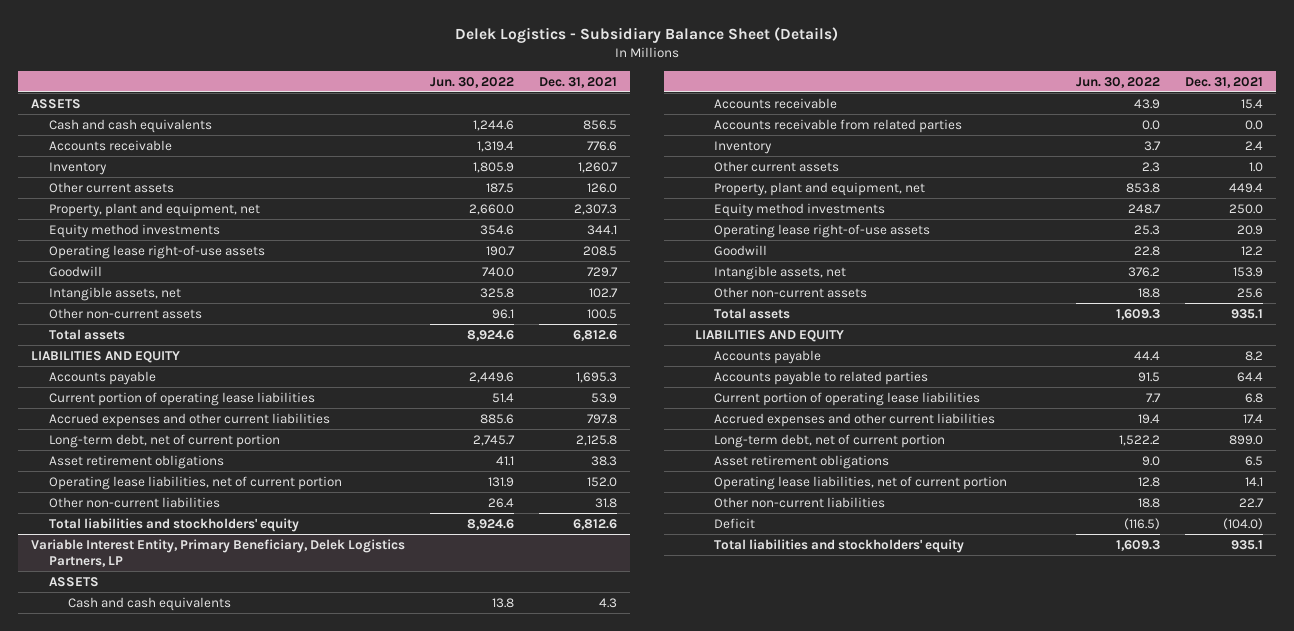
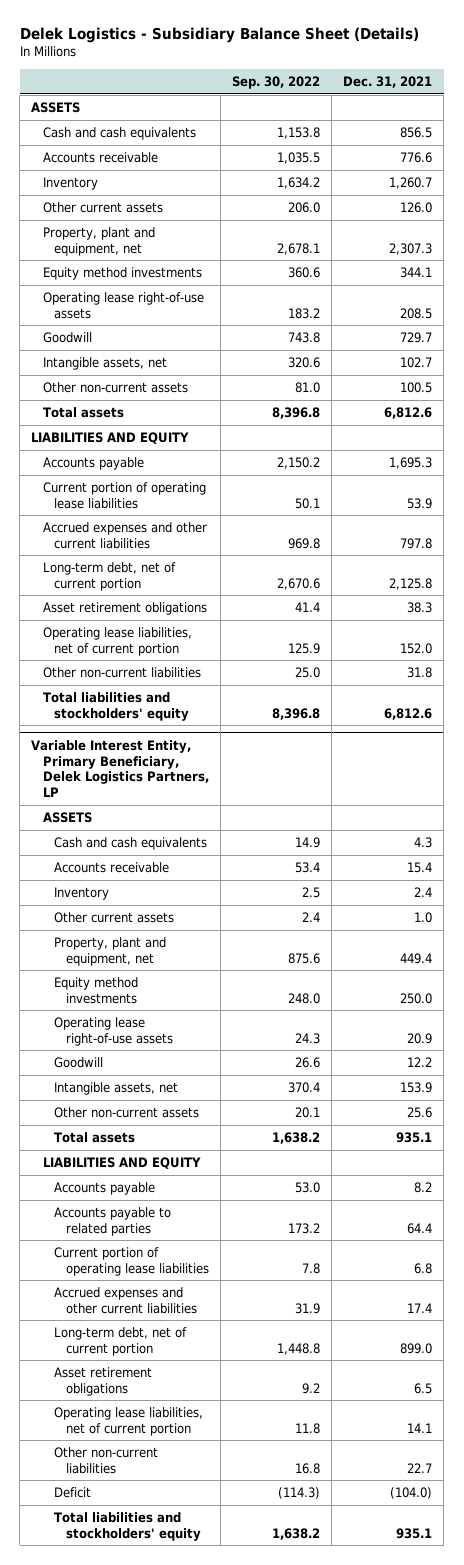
[429,76,514,88] Jun. 30, 2022 -> none
none -> [231,75,320,89] Sep. 30, 2022
[713,118,962,133] Accounts receivable from related parties -> none

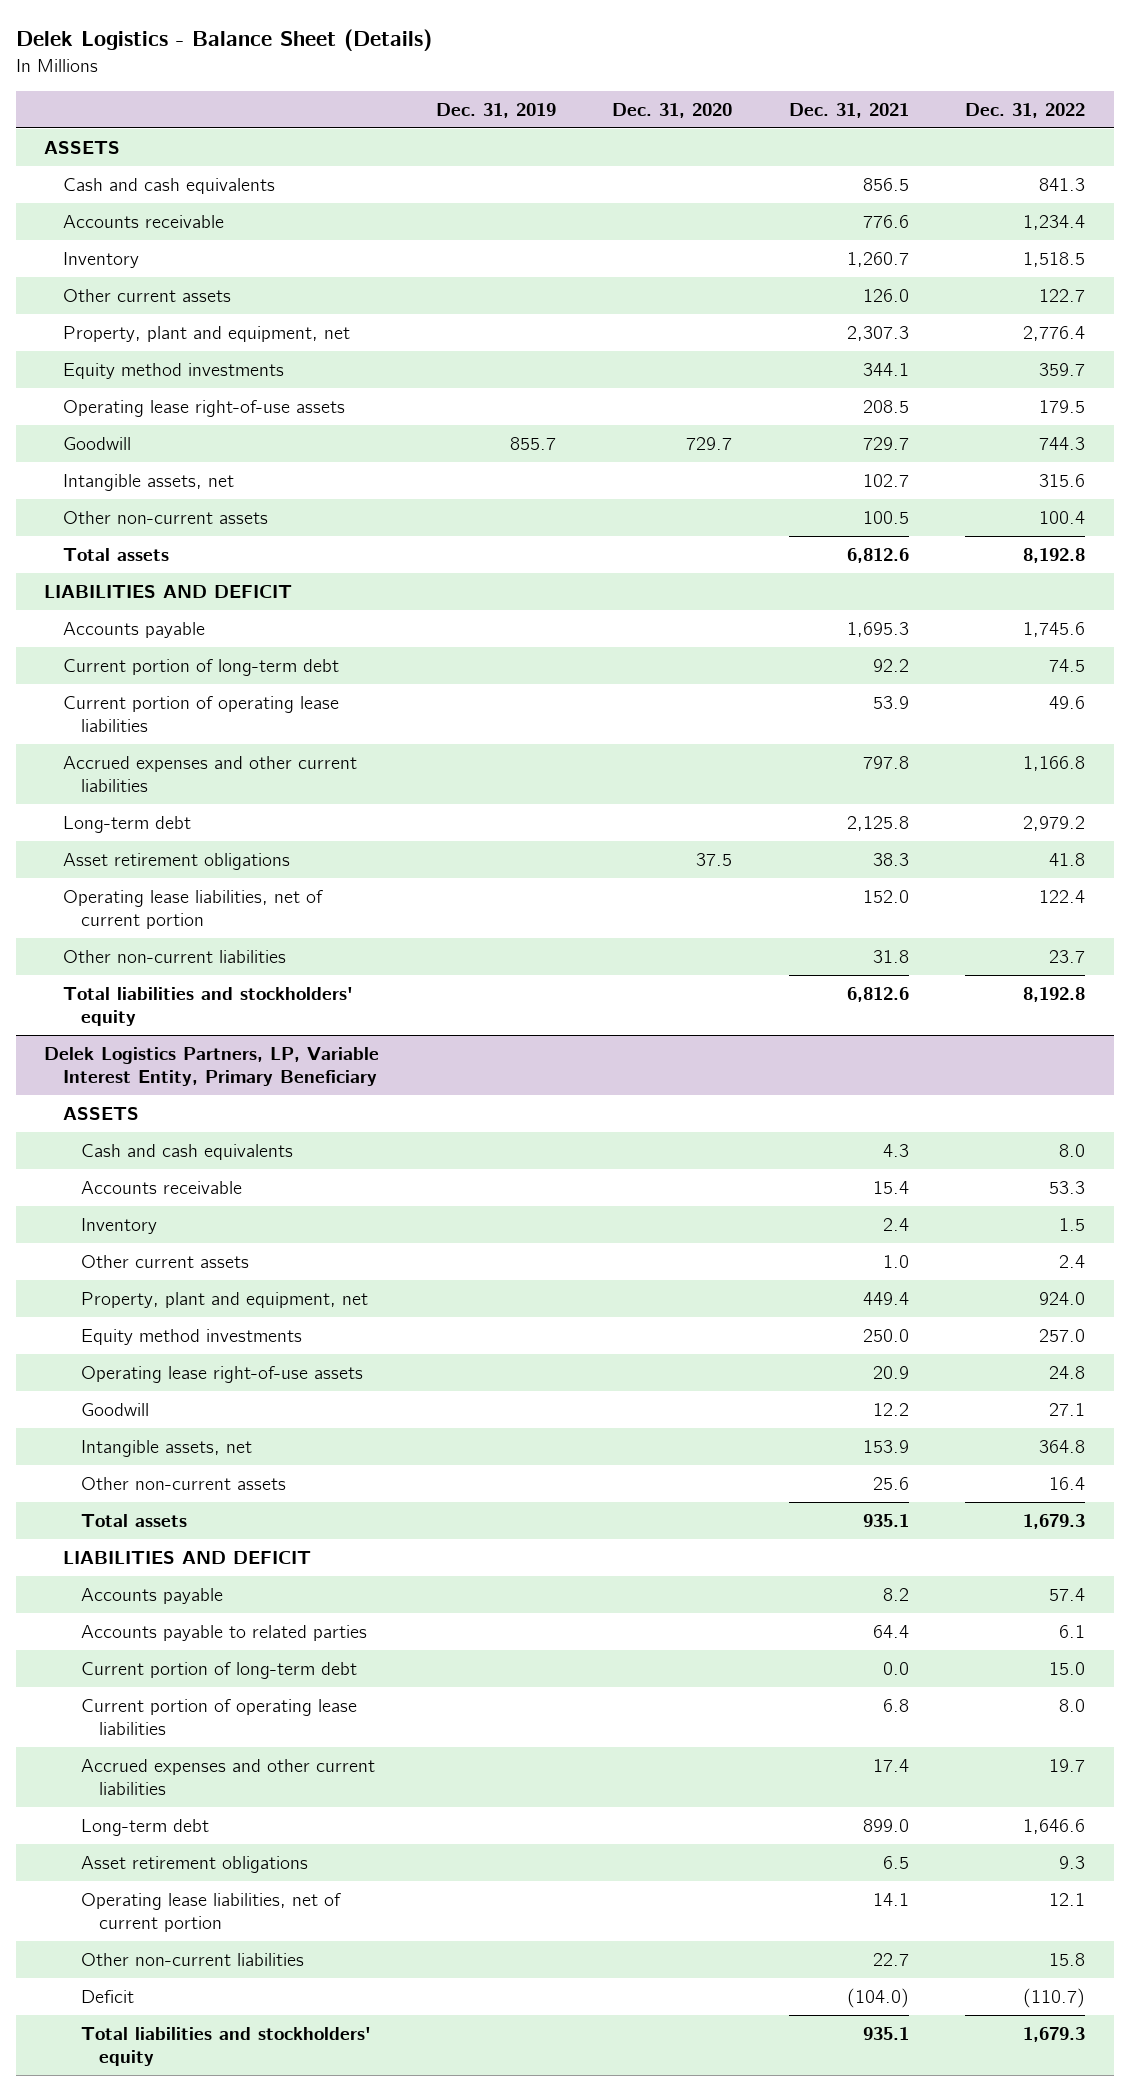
[19,27,419,44] Delek Logistics - Subsidiary Balance Sheet (Details) -> [16,29,433,52] Delek Logistics - Balance Sheet (Details)
[231,75,320,89] Sep. 30, 2022 -> none
none -> [435,103,556,119] Dec. 31, 2019
none -> [612,103,733,119] Dec. 31, 2020
none -> [965,103,1086,119] Dec. 31, 2022
[31,431,190,444] LIABILITIES AND EQUITY -> [44,584,293,598] LIABILITIES AND DEFICIT
none -> [62,658,339,676] Current portion of long-term debt
[42,561,176,591] Long-term debt, net of current portion -> [62,815,191,833] Long-term debt
[31,739,209,798] Variable Interest Entity, Primary Beneficiary, Delek Logistics Partners, LP -> [44,1046,380,1086] Delek Logistics Partners, LP, Variable Interest Entity, Primary Beneficiary
[42,1156,201,1169] LIABILITIES AND EQUITY -> [62,1550,311,1564] LIABILITIES AND DEFICIT
none -> [80,1661,357,1679] Current portion of long-term debt
[54,1326,188,1356] Long-term debt, net of current portion -> [80,1818,209,1836] Long-term debt

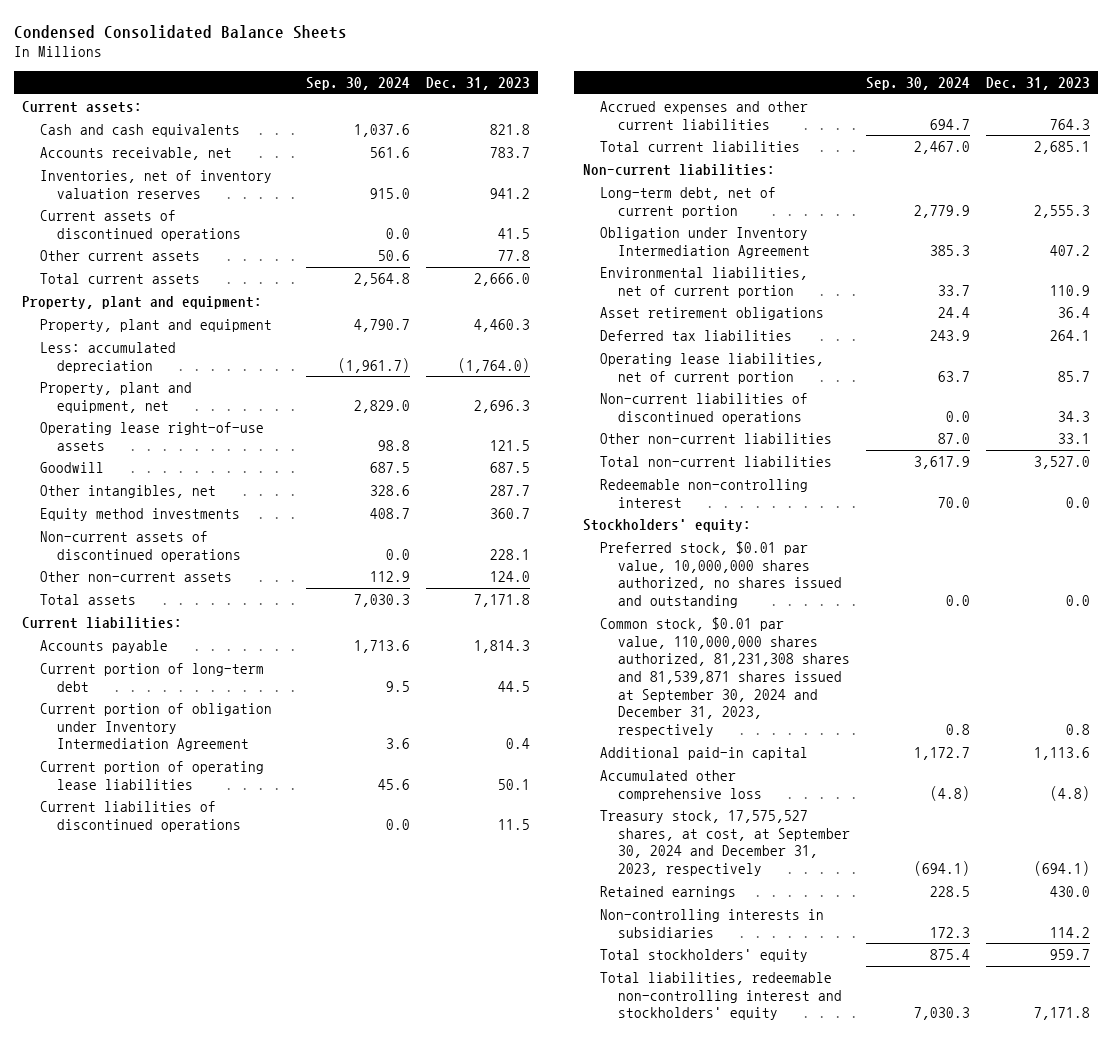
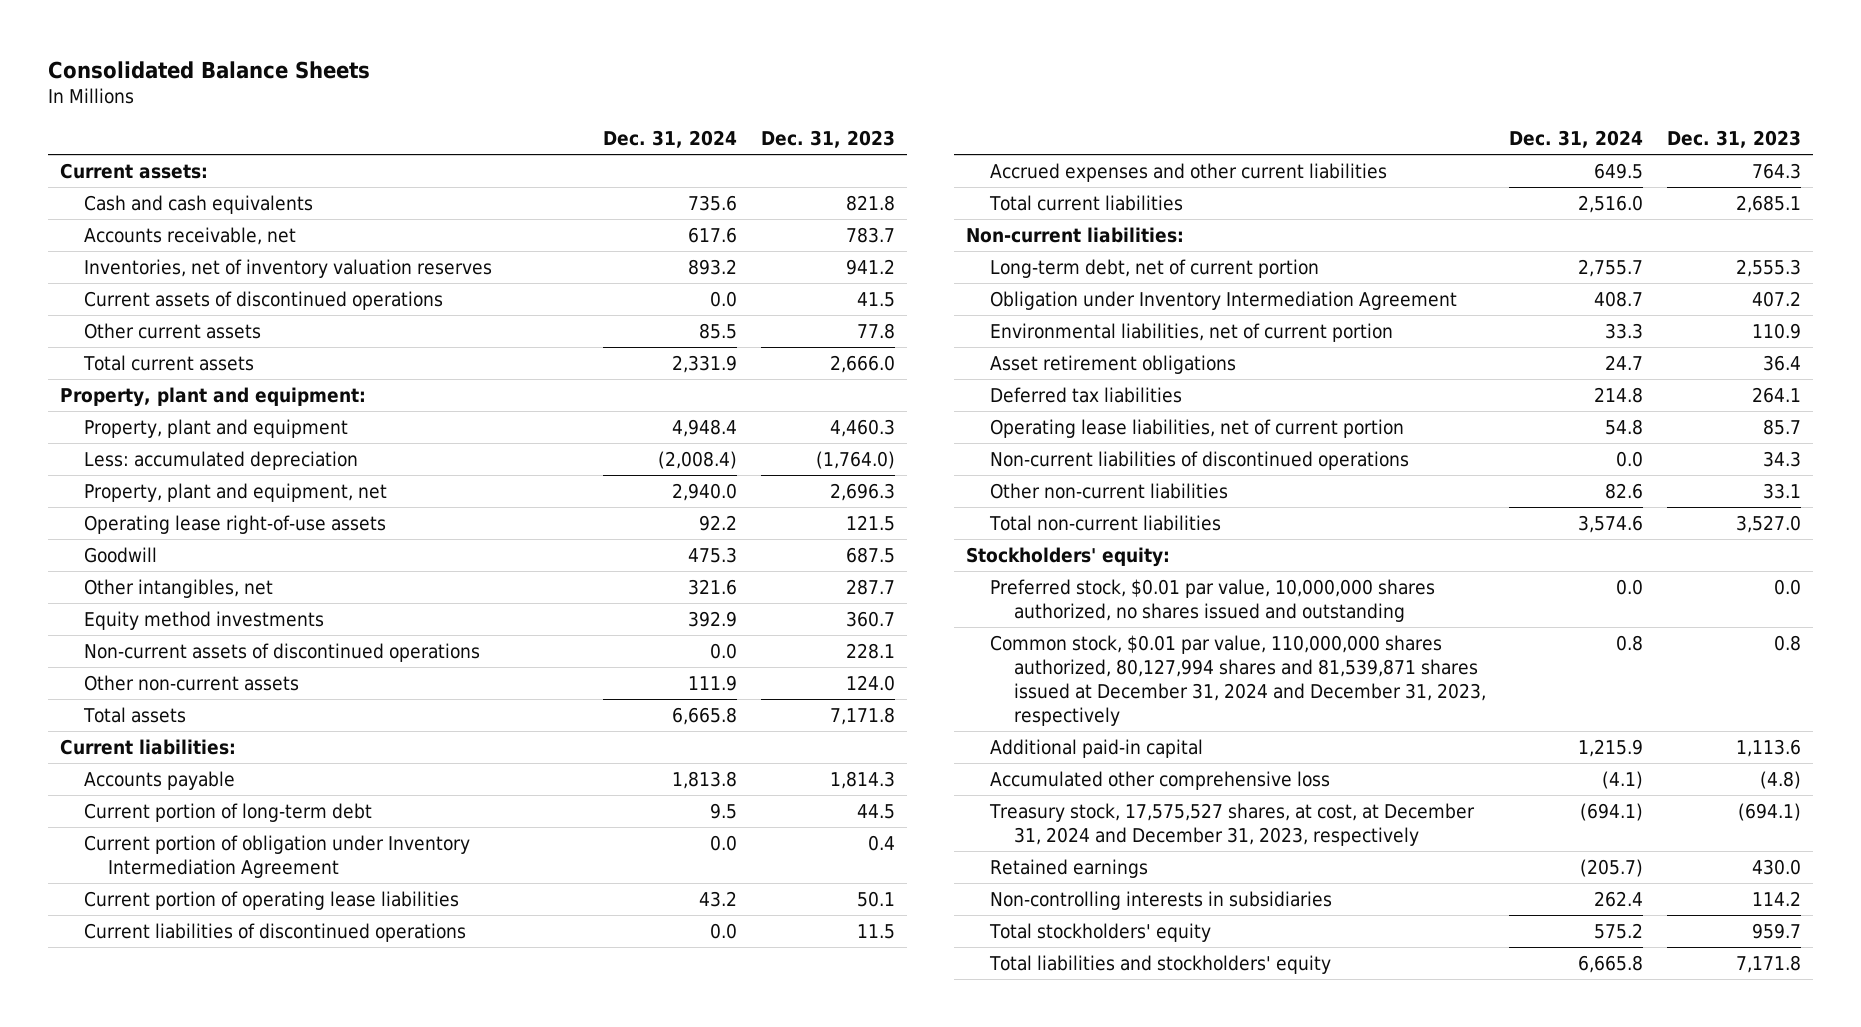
[13,24,347,39] Condensed Consolidated Balance Sheets -> [48,60,371,79] Consolidated Balance Sheets
[305,77,410,91] Sep. 30, 2024 -> none
none -> [603,130,738,149] Dec. 31, 2024
[600,479,809,508] Redeemable non-controlling interest -> none
[600,617,851,738] Common stock, $0.01 par value, 110,000,000 shares authorized, 81,231,308 shares and 81,539,871 shares issued at September 30, 2024 and December 31, 2023, respectively -> [989,634,1486,726] Common stock, $0.01 par value, 110,000,000 shares authorized, 80,127,994 shares and 81,539,871 shares issued at December 31, 2024 and December 31, 2023, respectively
[600,810,851,877] Treasury stock, 17,575,527 shares, at cost, at September 30, 2024 and December 31, 2023, respectively -> [988,802,1475,846] Treasury stock, 17,575,527 shares, at cost, at December 31, 2024 and December 31, 2023, respectively
[600,972,843,1021] Total liabilities, redeemable non-controlling interest and stockholders' equity -> [988,954,1331,974] Total liabilities and stockholders' equity

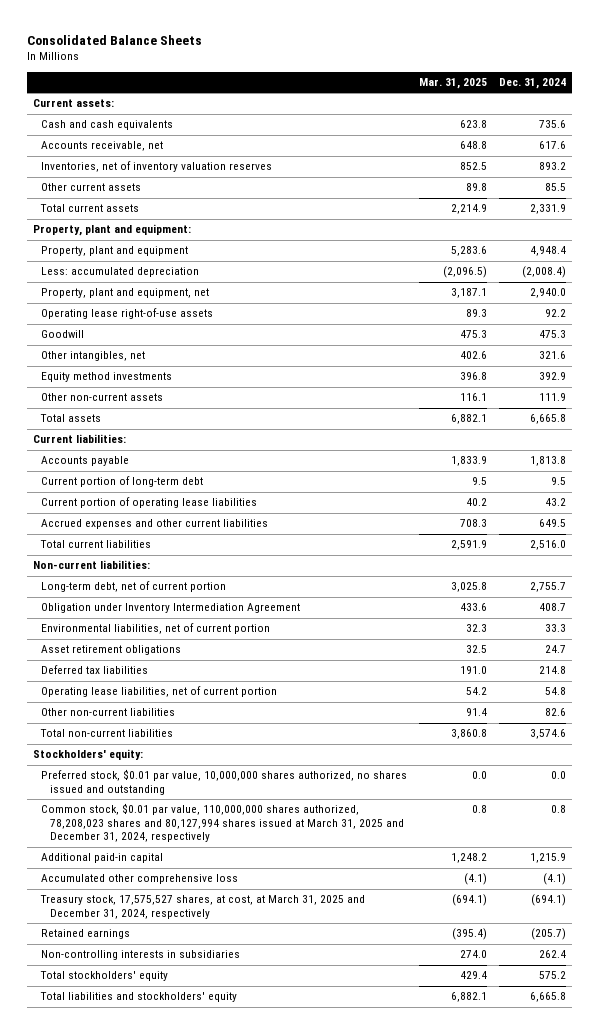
[760,130,895,149] Dec. 31, 2023 -> none
none -> [419,78,488,90] Mar. 31, 2025
[84,290,444,310] Current assets of discontinued operations -> none
[84,642,481,662] Non-current assets of discontinued operations -> none
[84,834,471,878] Current portion of obligation under Inventory Intermediation Agreement -> none
[84,922,467,942] Current liabilities of discontinued operations -> none
[989,450,1409,470] Non-current liabilities of discontinued operations -> none
[989,634,1486,726] Common stock, $0.01 par value, 110,000,000 shares authorized, 80,127,994 shares and 81,539,871 shares issued at December 31, 2024 and December 31, 2023, respectively -> [41,803,404,843] Common stock, $0.01 par value, 110,000,000 shares authorized, 78,208,023 shares and 80,127,994 shares issued at March 31, 2025 and December 31, 2024, respectively
[988,802,1475,846] Treasury stock, 17,575,527 shares, at cost, at December 31, 2024 and December 31, 2023, respectively -> [40,895,366,919] Treasury stock, 17,575,527 shares, at cost, at March 31, 2025 and December 31, 2024, respectively

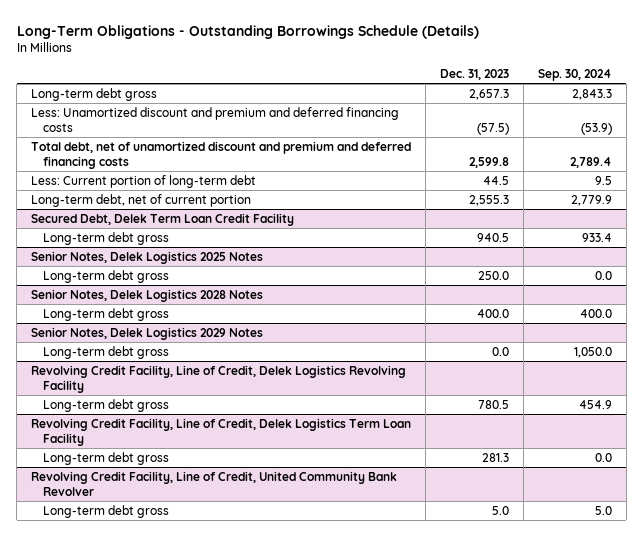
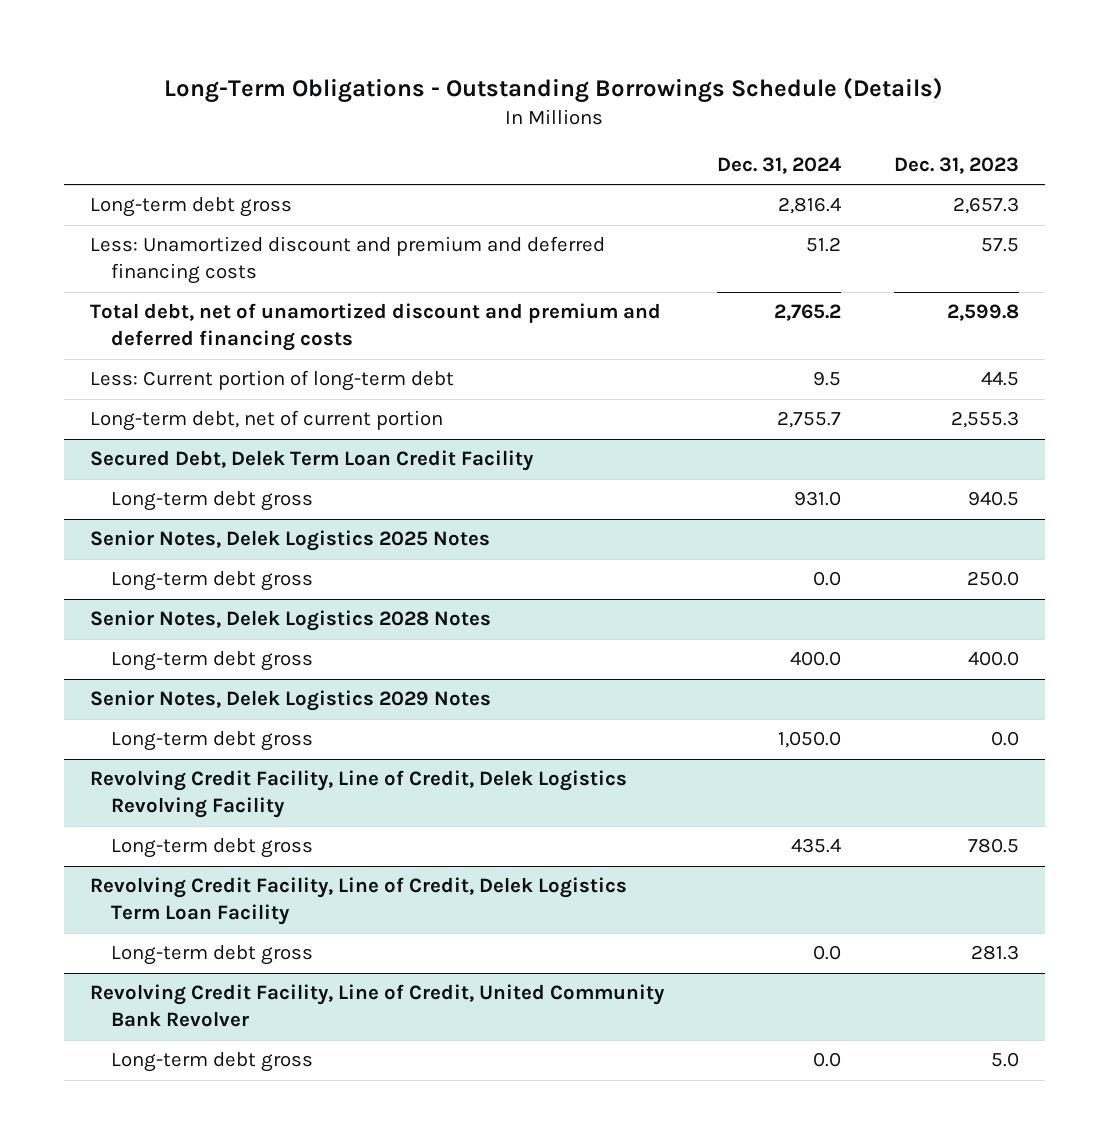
[537,69,612,82] Sep. 30, 2024 -> none
none -> [716,157,841,175] Dec. 31, 2024
[477,122,510,135] (57.5) -> [980,238,1019,253] 57.5

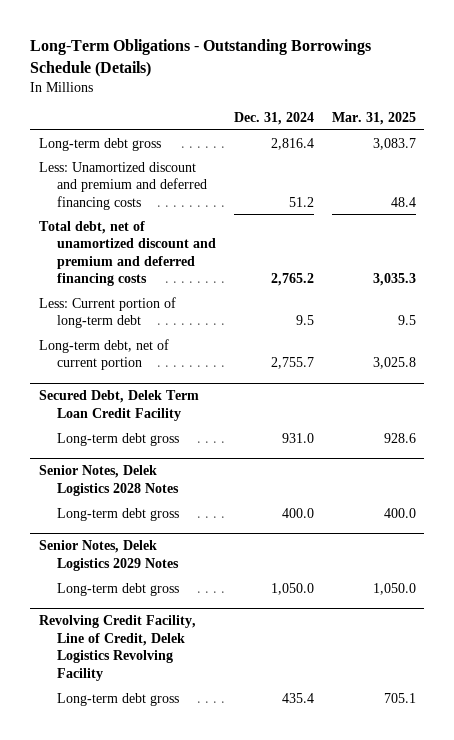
[893,157,1019,175] Dec. 31, 2023 -> none
none -> [331,112,416,126] Mar. 31, 2025
[90,530,491,552] Senior Notes, Delek Logistics 2025 Notes -> none
[110,571,313,592] Long-term debt gross -> none
[90,877,628,926] Revolving Credit Facility, Line of Credit, Delek Logistics Term Loan Facility -> none
[110,945,313,966] Long-term debt gross -> none
[90,984,666,1028] Revolving Credit Facility, Line of Credit, United Community Bank Revolver -> none
[110,1052,313,1073] Long-term debt gross -> none

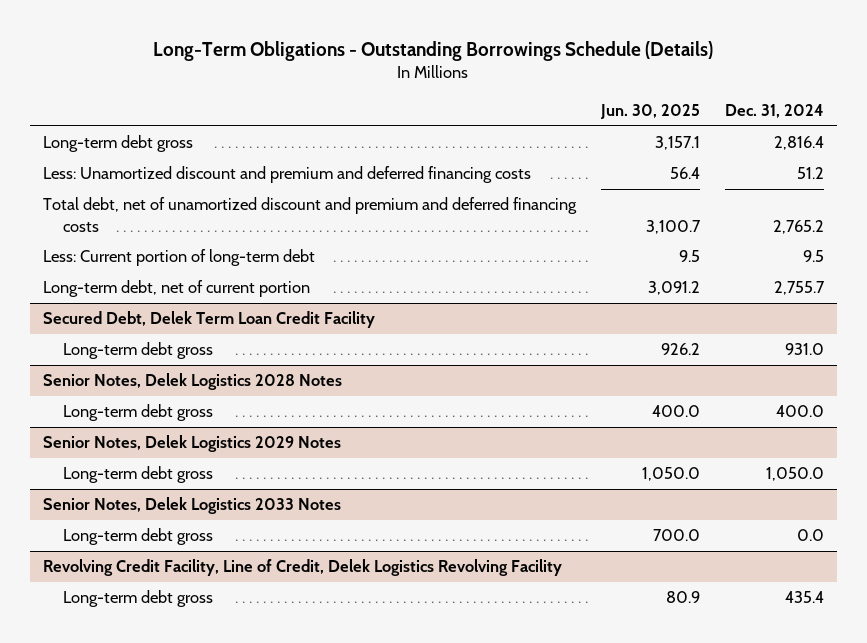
[331,112,416,126] Mar. 31, 2025 -> none
none -> [599,103,700,119] Jun. 30, 2025
none -> [42,497,341,515] Senior Notes, Delek Logistics 2033 Notes
none -> [63,528,214,546] Long-term debt gross

